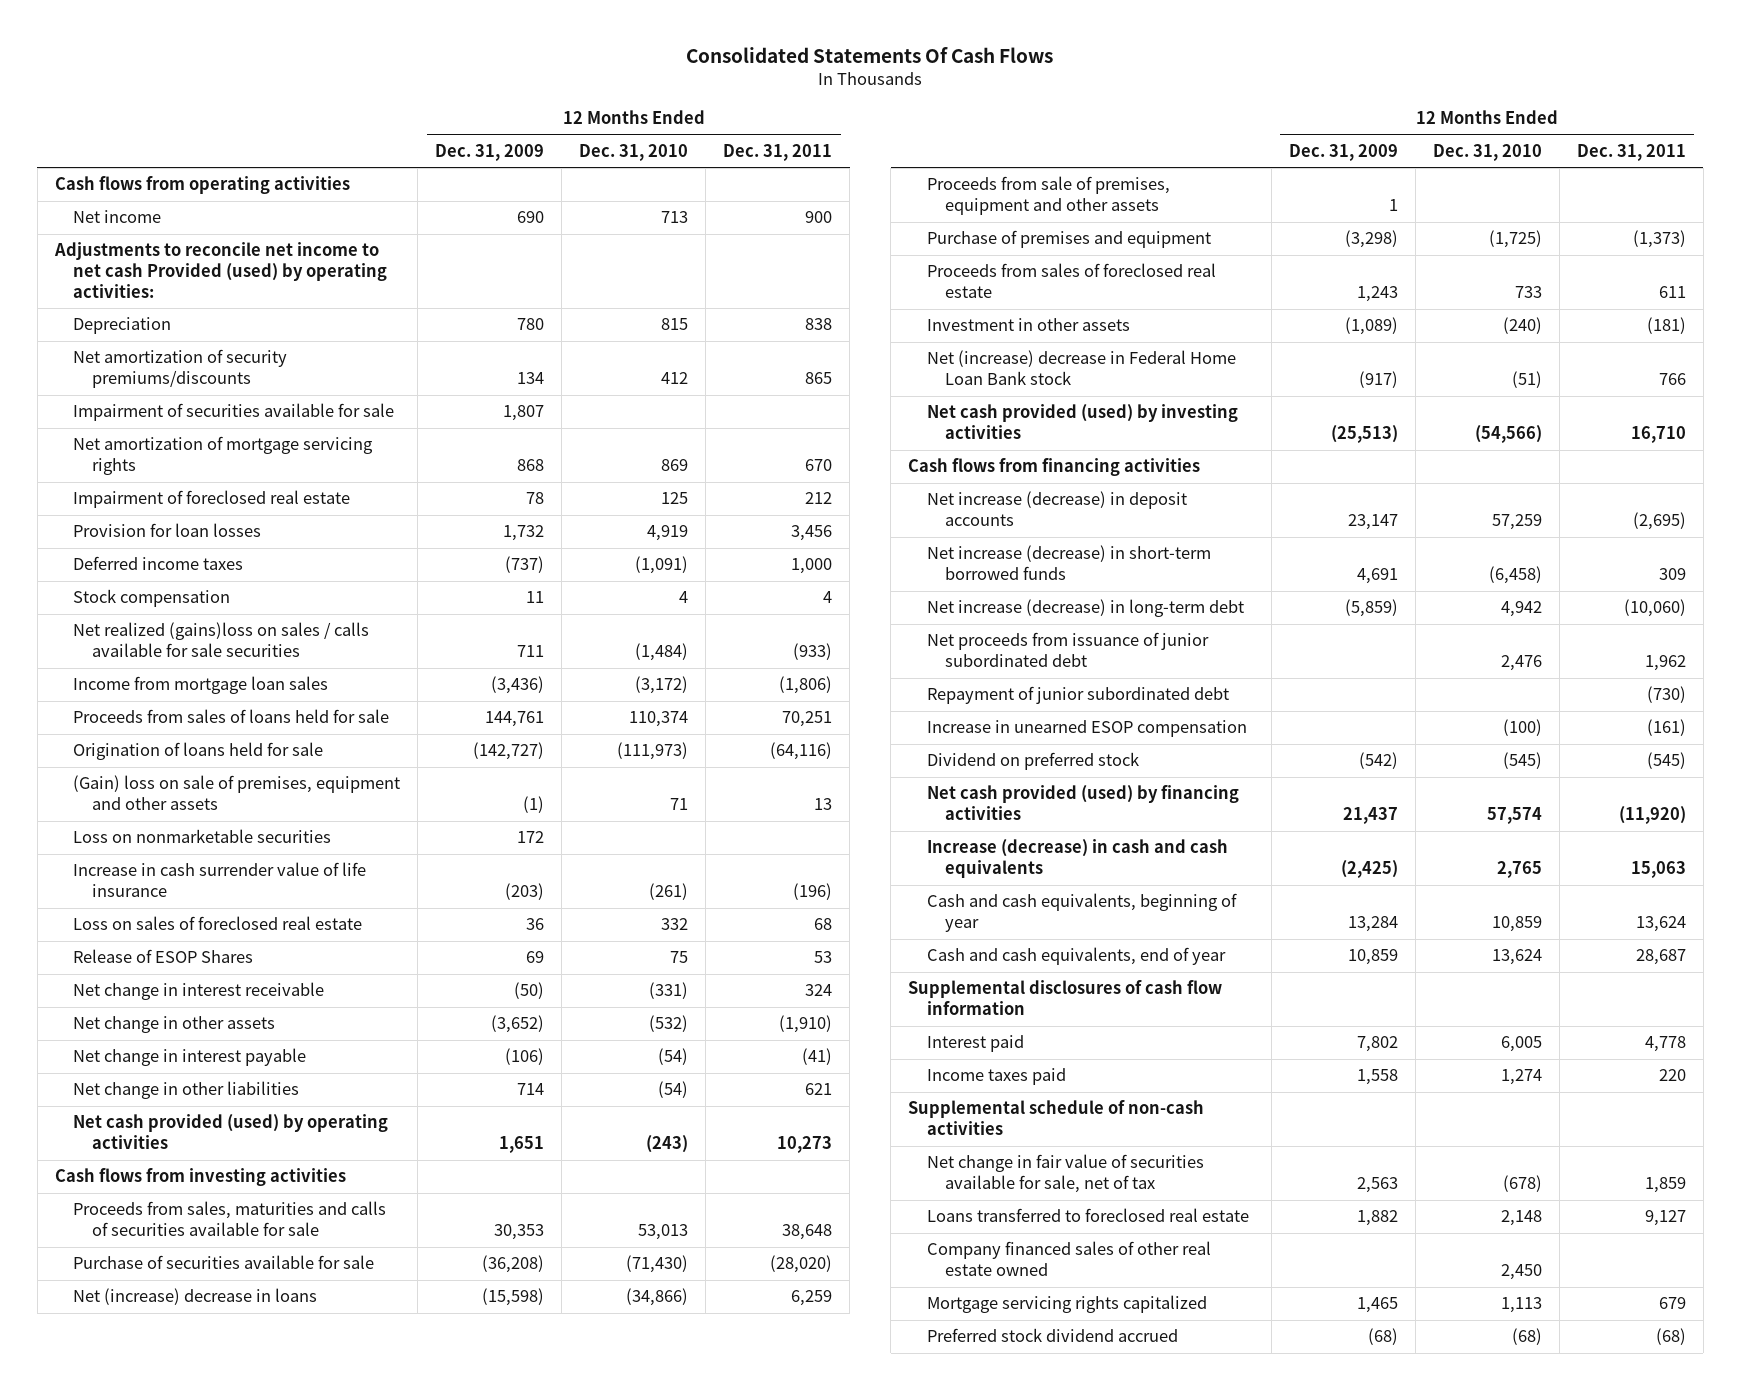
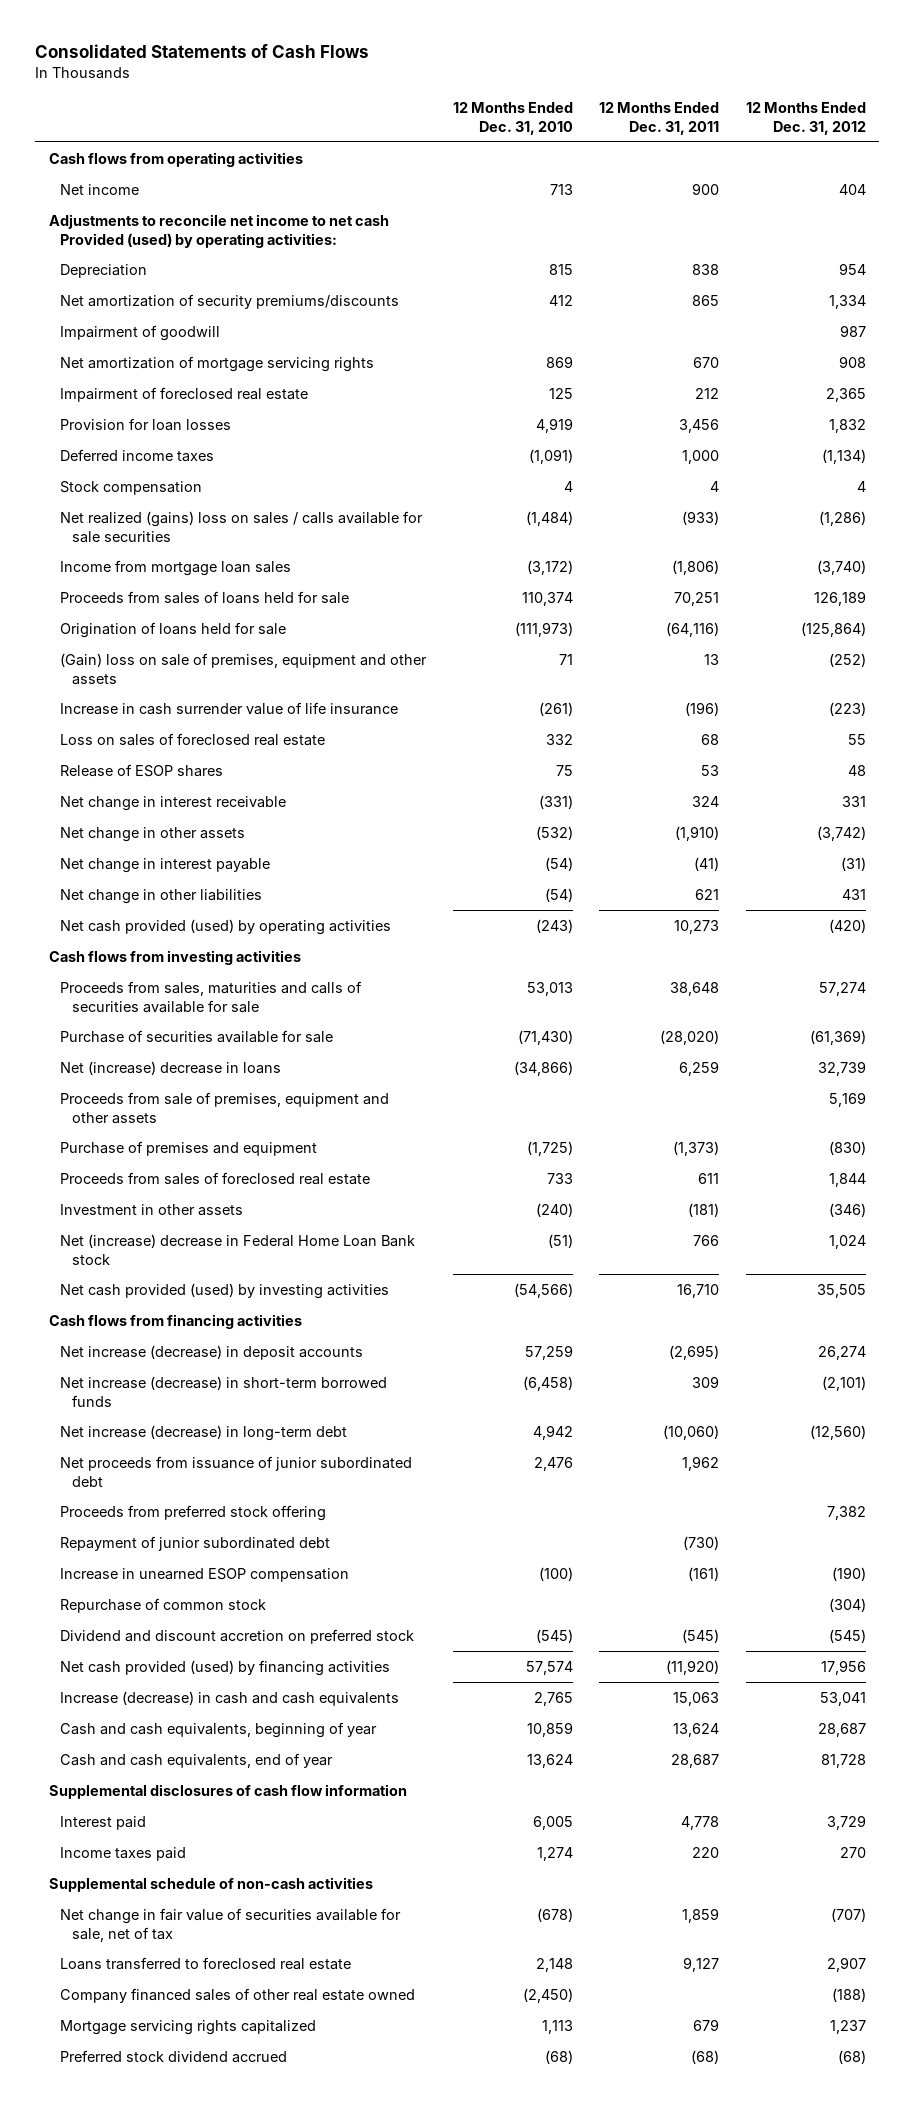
[686,47,1054,64] Consolidated Statements Of Cash Flows -> [35,44,370,59] Consolidated Statements of Cash Flows
[435,143,545,161] Dec. 31, 2009 -> none
none -> [745,102,866,136] 12 Months Ended Dec. 31, 2012
[73,403,395,422] Impairment of securities available for sale -> none
none -> [60,324,221,341] Impairment of goodwill
[73,622,370,658] Net realized (gains)loss on sales / calls available for sale securities -> [60,510,424,543] Net realized (gains) loss on sales / calls available for sale securities
[73,829,332,844] Loss on nonmarketable securities -> none
[73,949,254,964] Release of ESOP Shares -> [60,763,224,777] Release of ESOP shares
none -> [60,1504,327,1521] Proceeds from preferred stock offering
none -> [60,1597,267,1613] Repurchase of common stock
[926,752,1139,771] Dividend on preferred stock -> [60,1628,415,1644] Dividend and discount accretion on preferred stock
[1500,1264,1542,1281] 2,450 -> [522,1987,573,2003] (2,450)

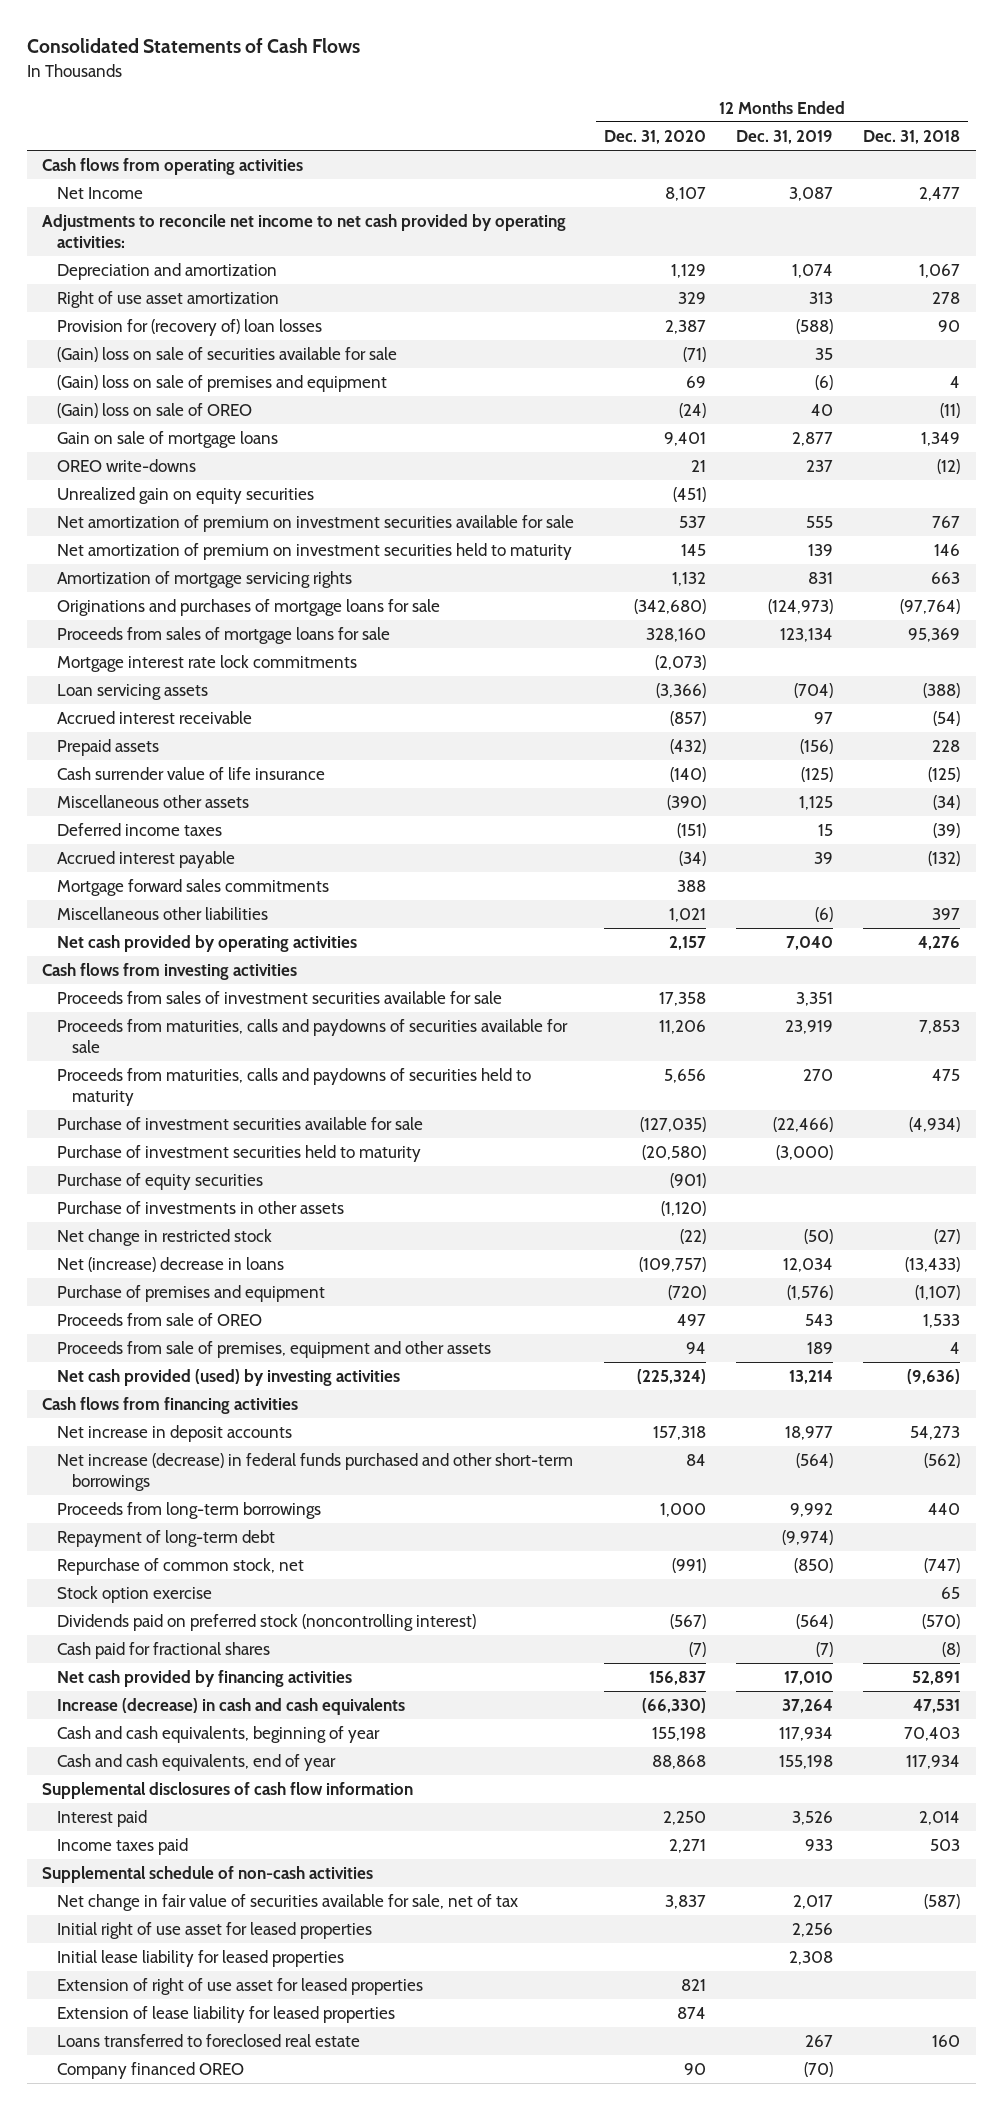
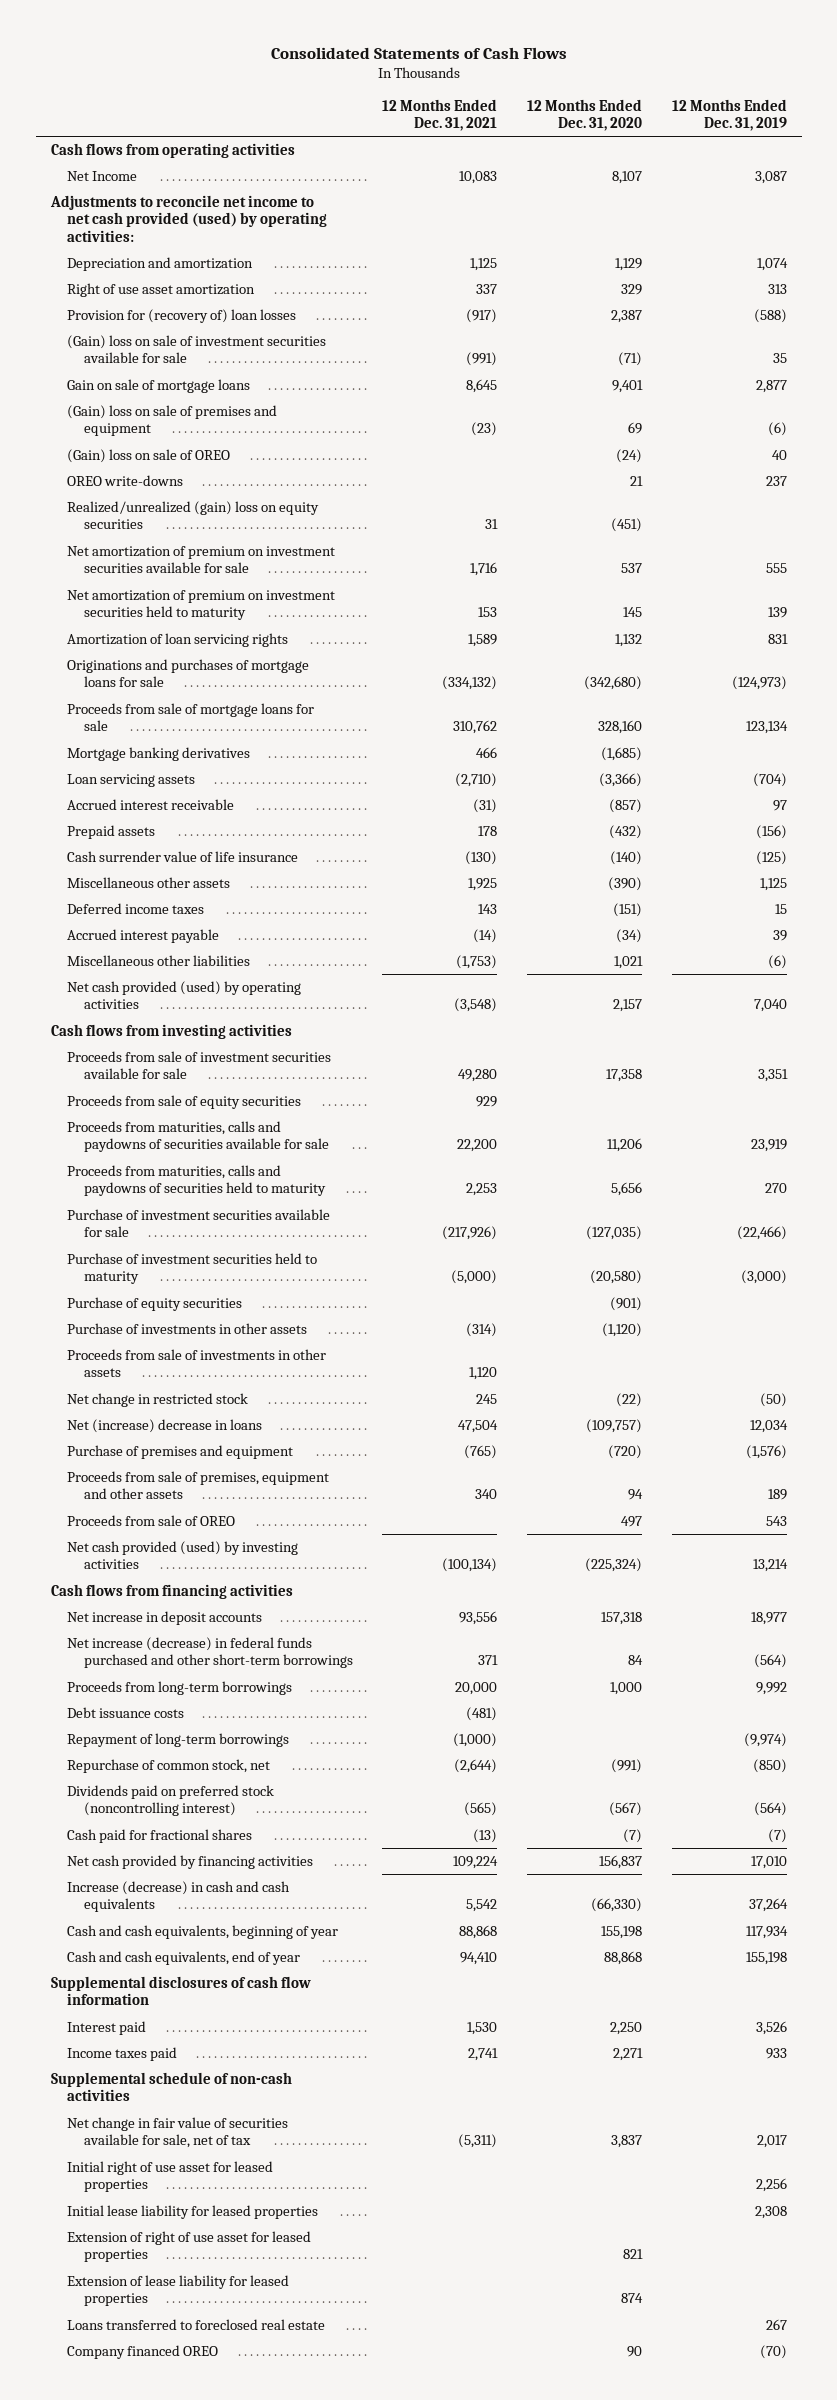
[863,130,961,145] Dec. 31, 2018 -> none
none -> [382,98,498,132] 12 Months Ended Dec. 31, 2021
[41,214,566,248] Adjustments to reconcile net income to net cash provided by operating activities: -> [49,195,328,242] Adjustments to reconcile net income to net cash provided (used) by operating activities:
[56,347,397,363] (Gain) loss on sale of securities available for sale -> [67,335,327,364] (Gain) loss on sale of investment securities available for sale
[56,431,278,449] Gain on sale of mortgage loans -> [67,379,251,394] Gain on sale of mortgage loans
[56,487,314,505] Unrealized gain on equity securities -> [67,501,320,530] Realized/unrealized (gain) loss on equity securities
[56,571,352,589] Amortization of mortgage servicing rights -> [67,633,289,648] Amortization of loan servicing rights
[56,655,357,673] Mortgage interest rate lock commitments -> none
[56,627,390,645] Proceeds from sales of mortgage loans for sale -> [67,703,315,732] Proceeds from sale of mortgage loans for sale
none -> [67,747,251,762] Mortgage banking derivatives
[56,879,329,897] Mortgage forward sales commitments -> none
[56,935,357,953] Net cash provided by operating activities -> [67,981,302,1010] Net cash provided (used) by operating activities
[56,991,502,1005] Proceeds from sales of investment securities available for sale -> [67,1051,332,1080] Proceeds from sale of investment securities available for sale
none -> [67,1095,302,1110] Proceeds from sale of equity securities
none -> [67,1349,327,1378] Proceeds from sale of investments in other assets
[56,1313,262,1327] Proceeds from sale of OREO -> [67,1515,236,1527] Proceeds from sale of OREO
none -> [67,1707,185,1719] Debt issuance costs
[56,1530,275,1548] Repayment of long-term debt -> [67,1733,290,1748] Repayment of long-term borrowings
[56,1586,212,1604] Stock option exercise -> none

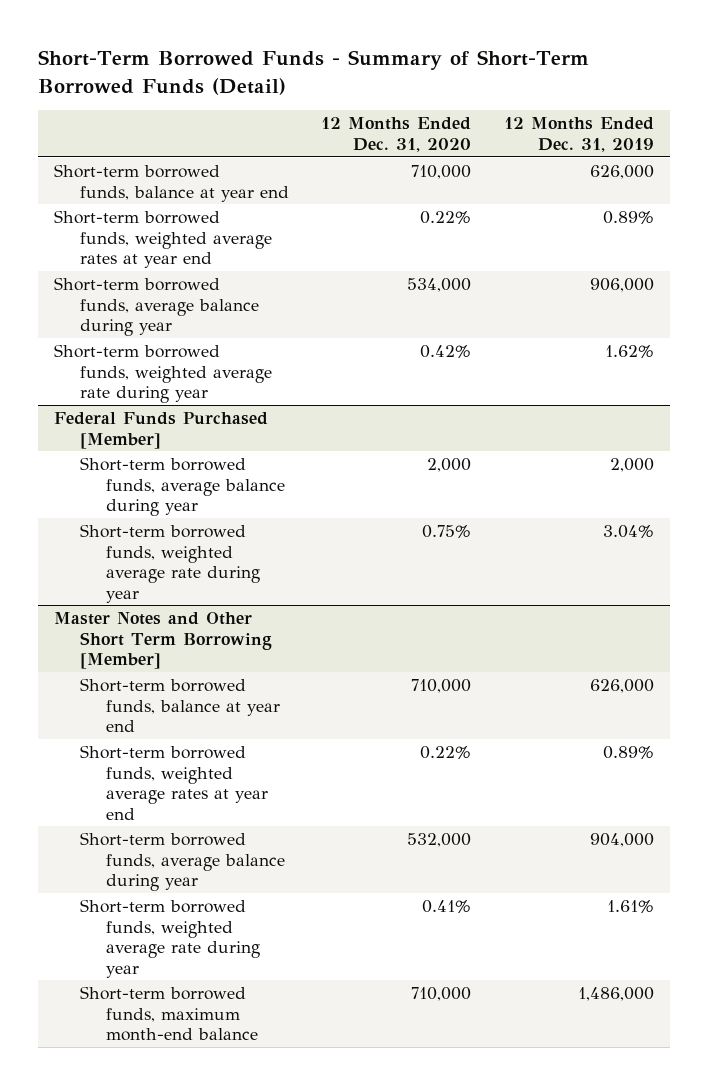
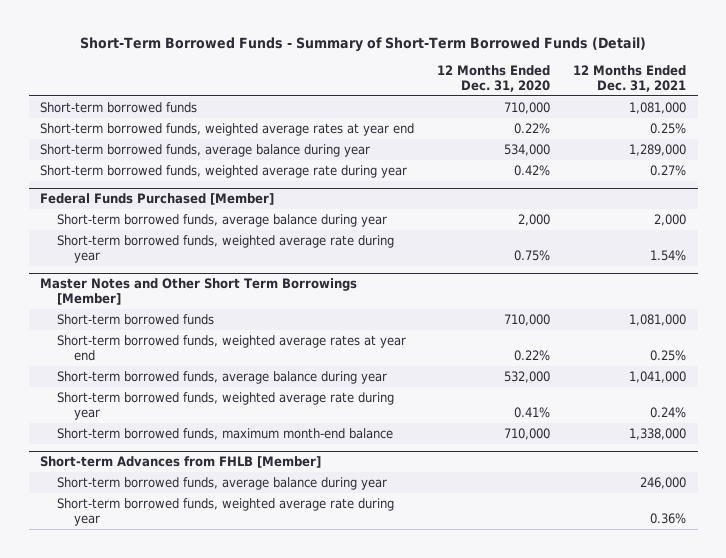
[503,117,654,153] 12 Months Ended Dec. 31, 2019 -> none
none -> [573,64,687,92] 12 Months Ended Dec. 31, 2021
[53,163,289,202] Short-term borrowed funds, balance at year end -> [40,101,198,113] Short-term borrowed funds
[53,611,272,670] Master Notes and Other Short Term Borrowing [Member] -> [40,278,358,306] Master Notes and Other Short Term Borrowings [Member]
[79,677,280,733] Short-term borrowed funds, balance at year end -> [56,313,214,325] Short-term borrowed funds
none -> [40,456,322,469] Short-term Advances from FHLB [Member]
none -> [56,476,387,490] Short-term borrowed funds, average balance during year
none -> [56,497,394,526] Short-term borrowed funds, weighted average rate during year

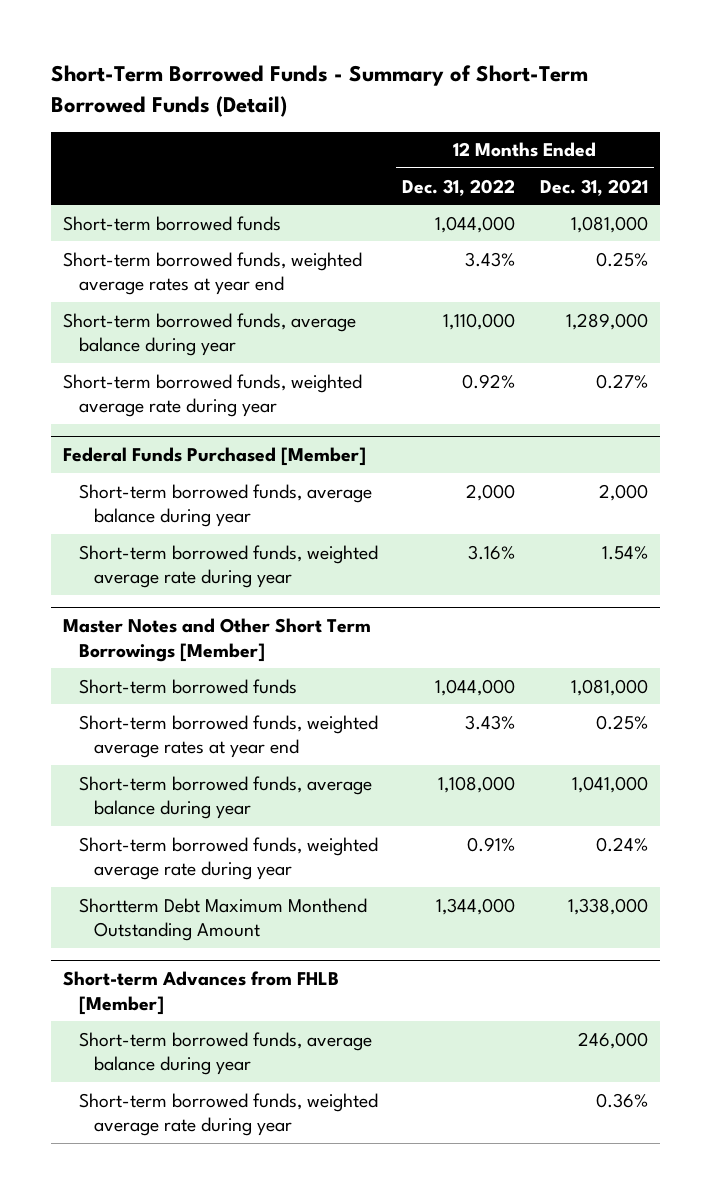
[437,64,551,92] 12 Months Ended Dec. 31, 2020 -> none
none -> [402,178,516,196] Dec. 31, 2022
[56,427,393,440] Short-term borrowed funds, maximum month-end balance -> [78,897,367,942] Shortterm Debt Maximum Monthend Outstanding Amount

